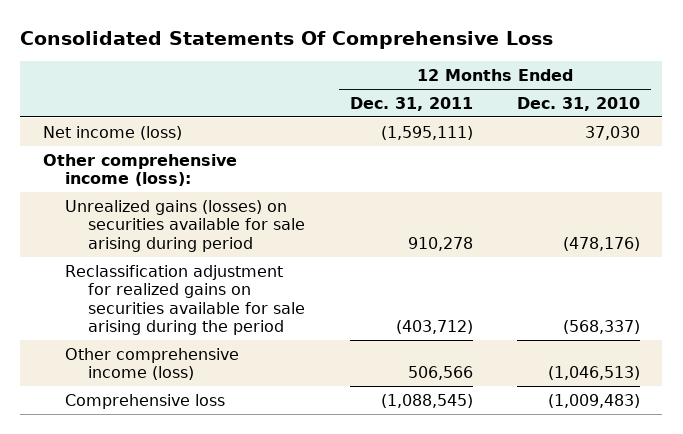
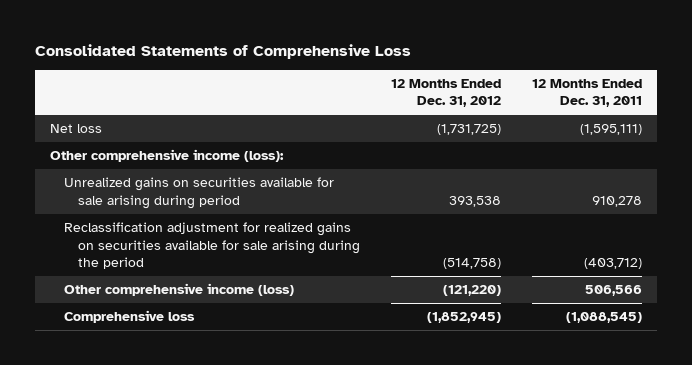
[20,31,554,50] Consolidated Statements Of Comprehensive Loss -> [35,44,412,60] Consolidated Statements of Comprehensive Loss
[517,96,641,111] Dec. 31, 2010 -> none
none -> [391,79,502,108] 12 Months Ended Dec. 31, 2012
[42,125,182,140] Net income (loss) -> [50,124,103,134] Net loss
[65,199,306,252] Unrealized gains (losses) on securities available for sale arising during period -> [64,177,335,209] Unrealized gains on securities available for sale arising during period

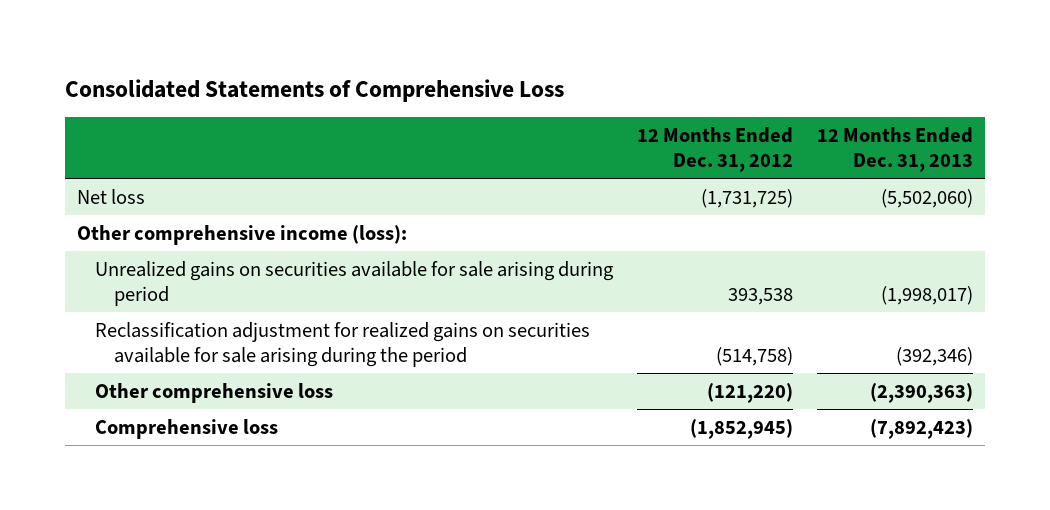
[531,79,642,108] 12 Months Ended Dec. 31, 2011 -> none
none -> [817,126,974,173] 12 Months Ended Dec. 31, 2013
[64,283,295,297] Other comprehensive income (loss) -> [95,382,334,403] Other comprehensive loss

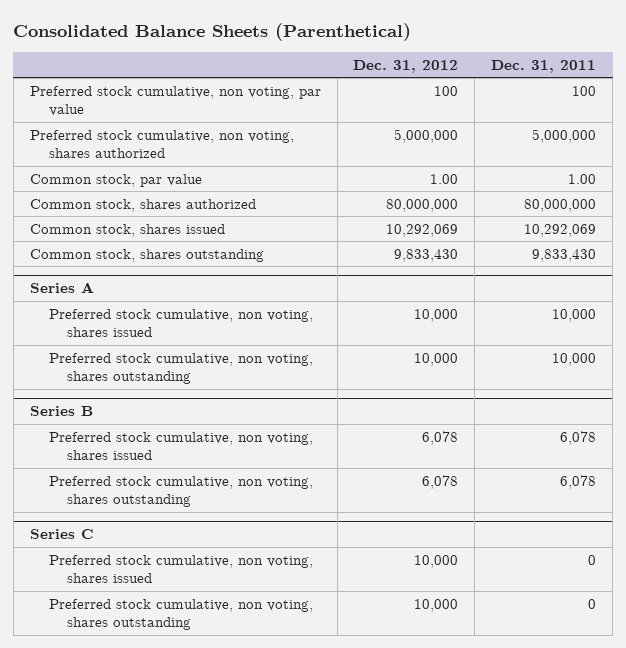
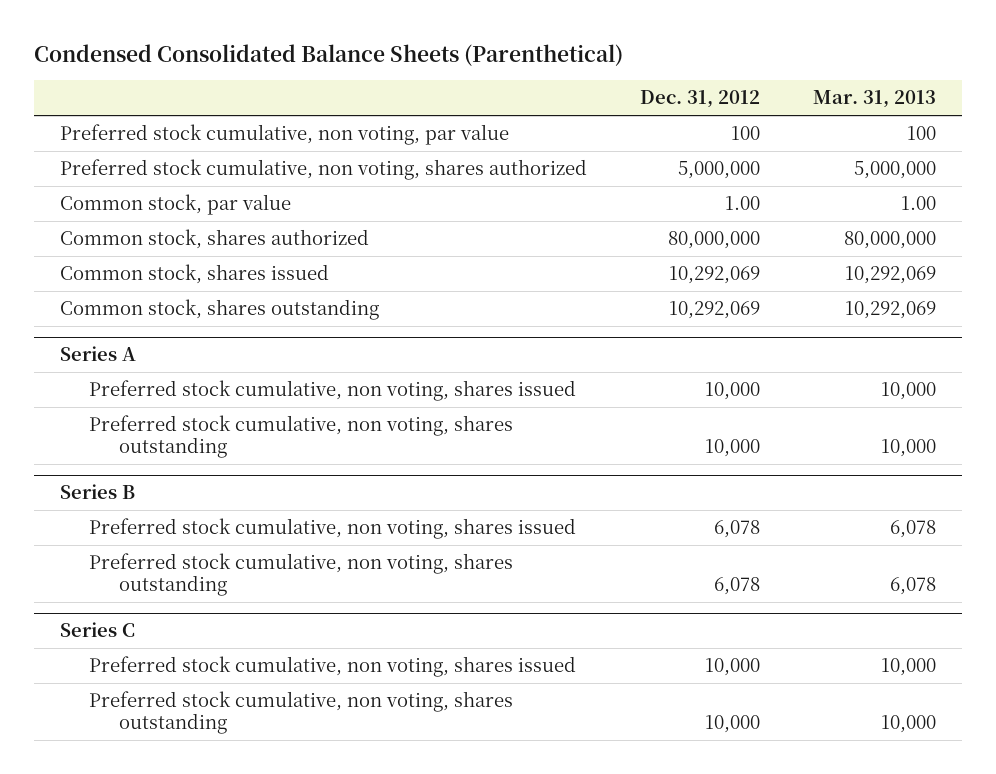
[13,22,412,41] Consolidated Balance Sheets (Parenthetical) -> [33,44,623,67] Condensed Consolidated Balance Sheets (Parenthetical)
[491,59,597,73] Dec. 31, 2011 -> none
none -> [812,90,936,109] Mar. 31, 2013
[394,248,459,262] 9,833,430 -> [668,301,760,320] 10,292,069

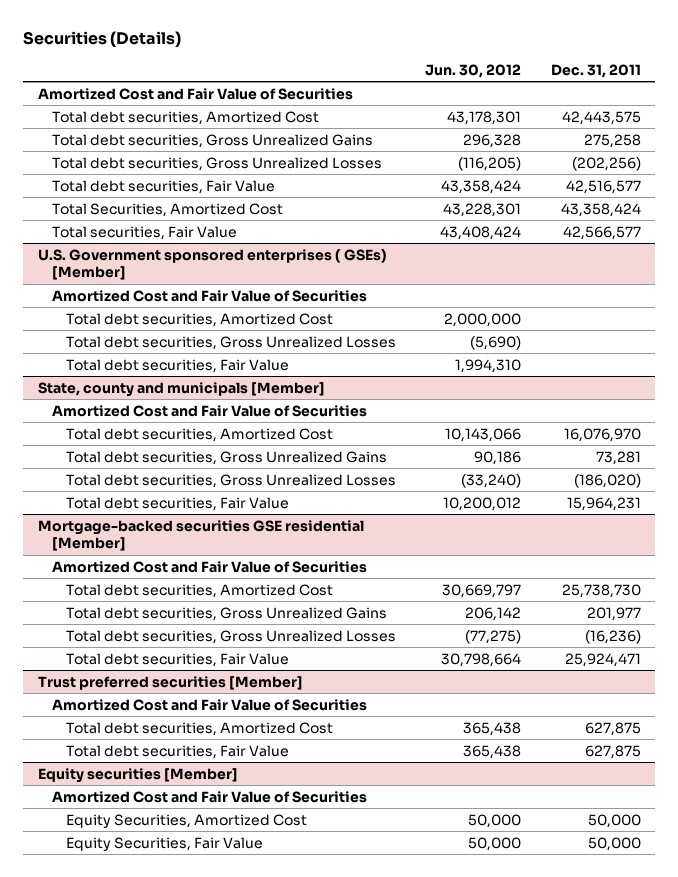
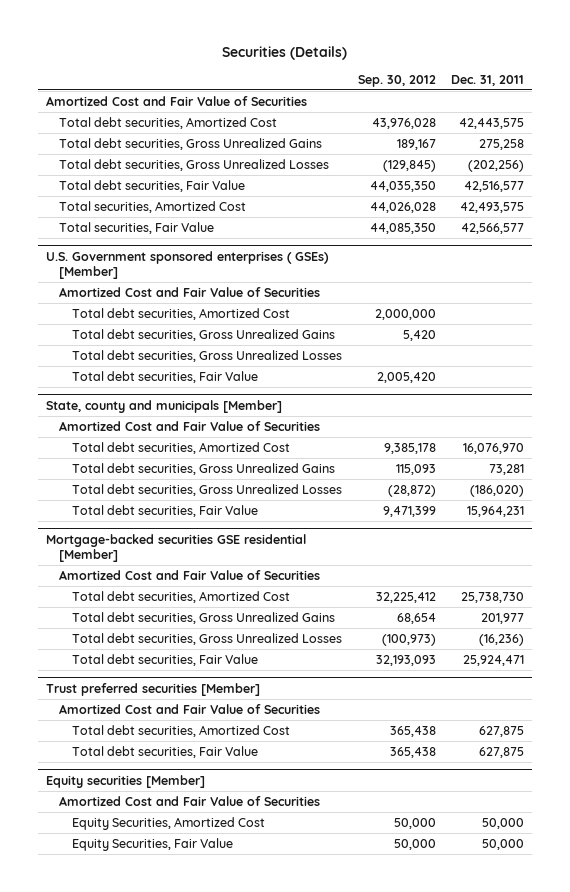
[425,63,522,78] Jun. 30, 2012 -> none
none -> [357,74,436,87] Sep. 30, 2012
[51,202,283,217] Total Securities, Amortized Cost -> [58,200,246,213] Total securities, Amortized Cost
[560,202,641,217] 43,358,424 -> [460,201,525,213] 42,493,575
none -> [72,328,336,341] Total debt securities, Gross Unrealized Gains

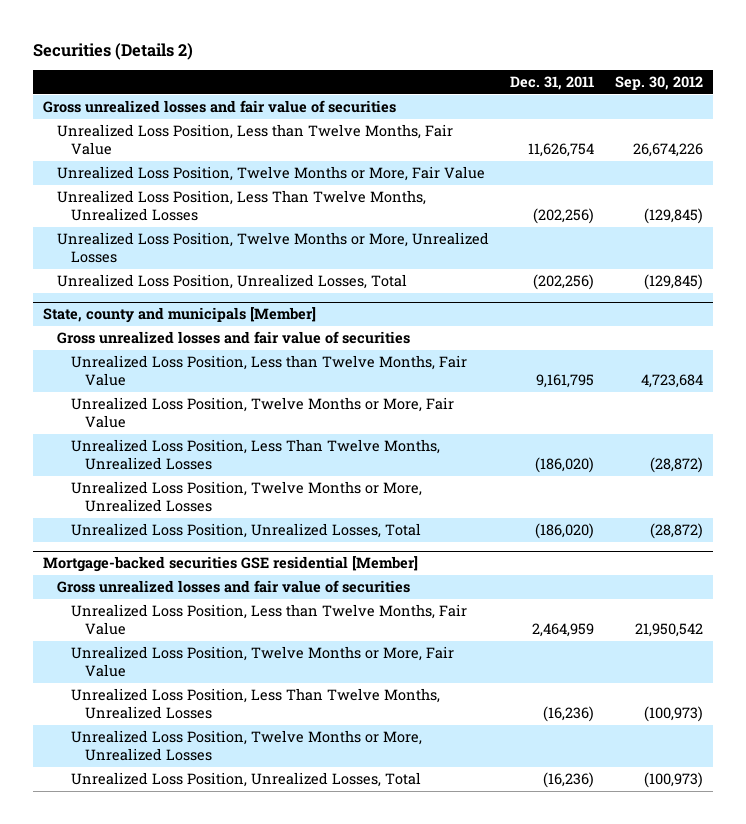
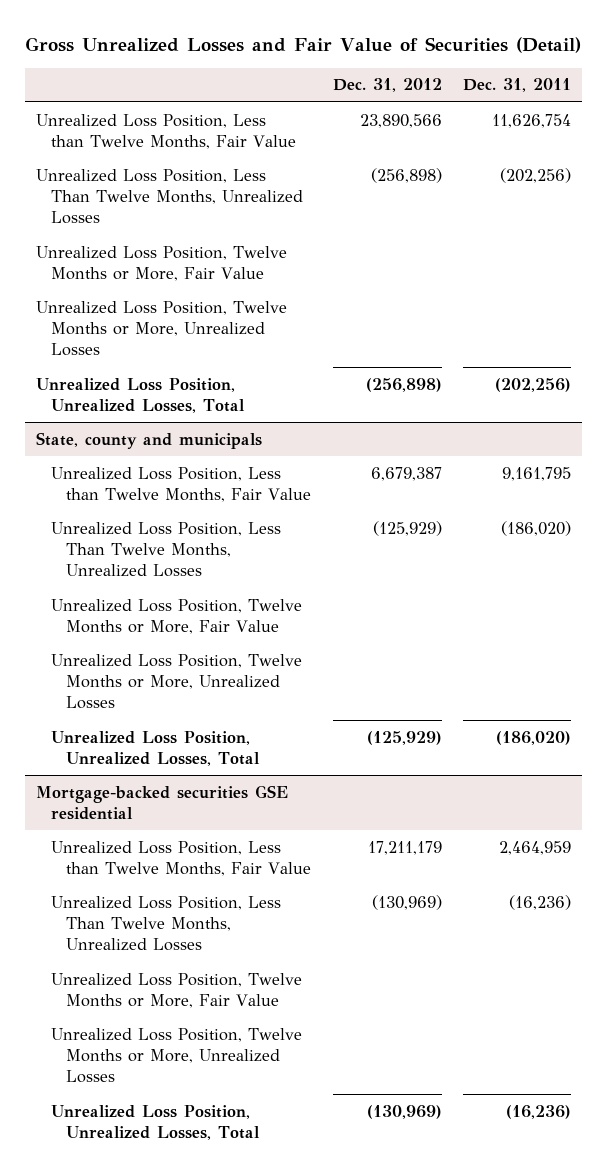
[32,42,193,60] Securities (Details 2) -> [24,36,581,53] Gross Unrealized Losses and Fair Value of Securities (Detail)
[614,76,703,91] Sep. 30, 2012 -> none
none -> [332,78,442,93] Dec. 31, 2012
[43,100,397,114] Gross unrealized losses and fair value of securities -> none
[57,166,486,182] Unrealized Loss Position, Twelve Months or More, Fair Value -> [35,245,287,282] Unrealized Loss Position, Twelve Months or More, Fair Value
[57,331,411,345] Gross unrealized losses and fair value of securities -> none
[43,307,317,324] State, county and municipals [Member] -> [35,431,262,449] State, county and municipals
[70,397,454,429] Unrealized Loss Position, Twelve Months or More, Fair Value -> none
none -> [50,598,302,635] Unrealized Loss Position, Twelve Months or More, Fair Value
[57,580,411,594] Gross unrealized losses and fair value of securities -> none
[43,556,419,573] Mortgage-backed securities GSE residential [Member] -> [35,784,288,821] Mortgage-backed securities GSE residential
[70,646,454,678] Unrealized Loss Position, Twelve Months or More, Fair Value -> none
none -> [50,972,302,1009] Unrealized Loss Position, Twelve Months or More, Fair Value

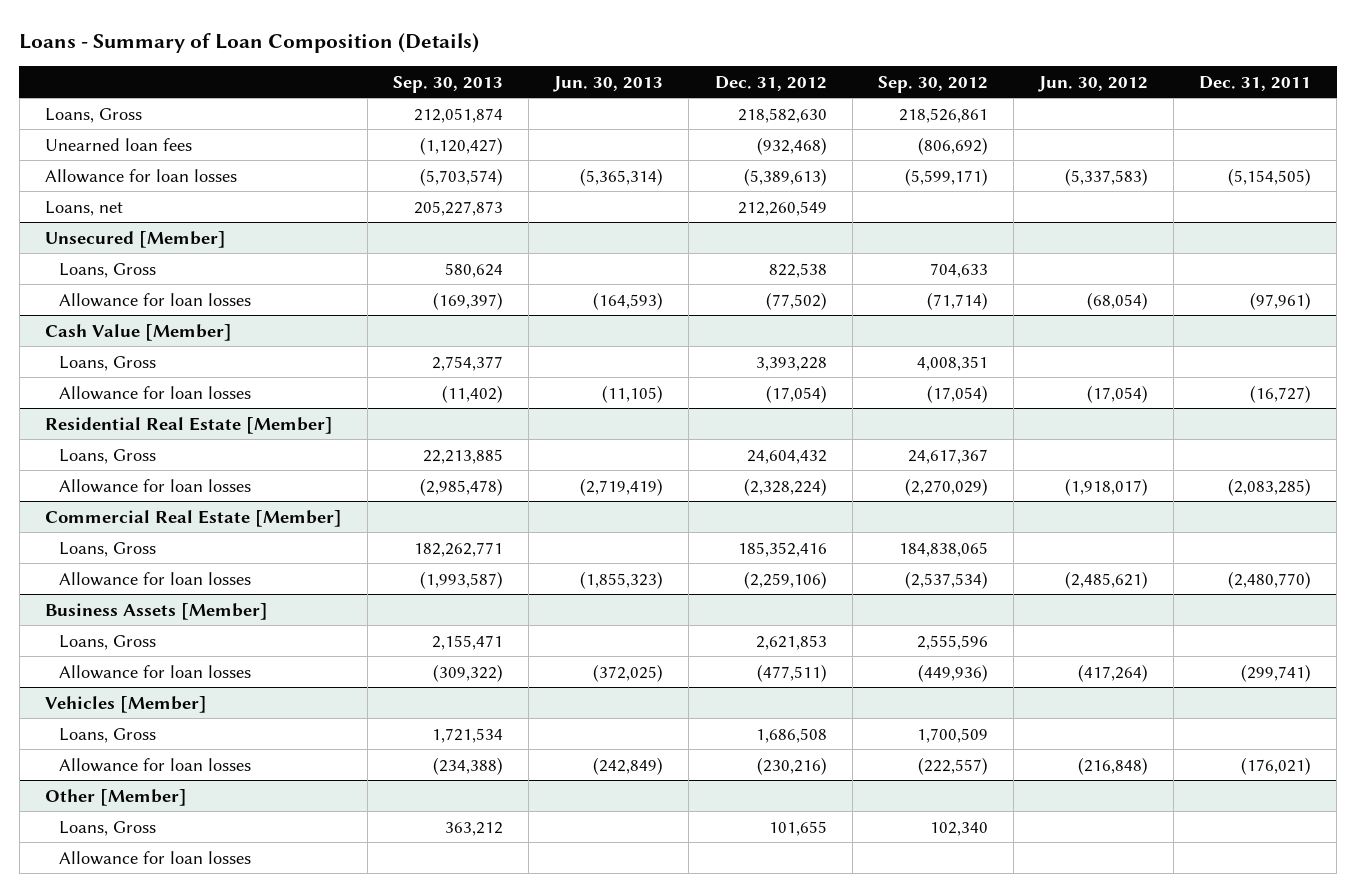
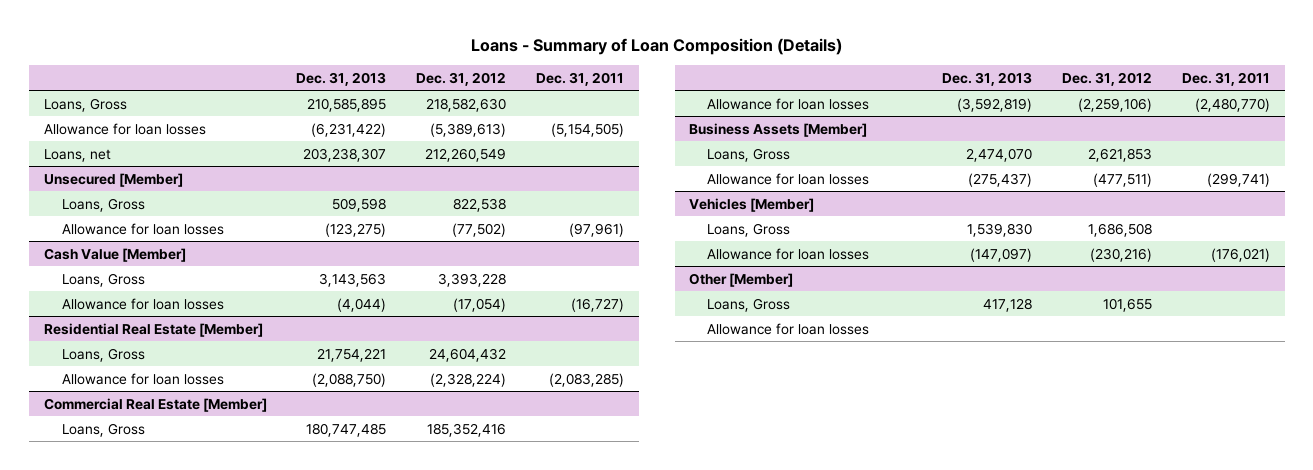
[393,75,504,93] Sep. 30, 2013 -> none
[553,75,664,92] Jun. 30, 2013 -> none
[877,75,988,93] Sep. 30, 2012 -> none
[1037,75,1148,92] Jun. 30, 2012 -> none
none -> [296,71,387,86] Dec. 31, 2013
[44,137,192,151] Unearned loan fees -> none

